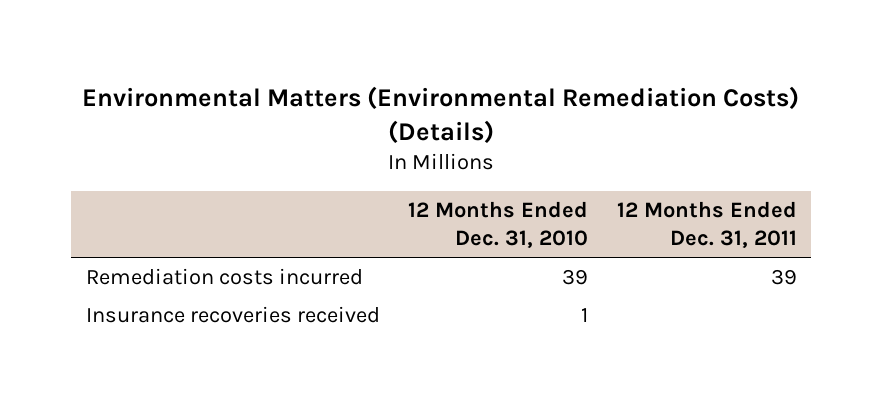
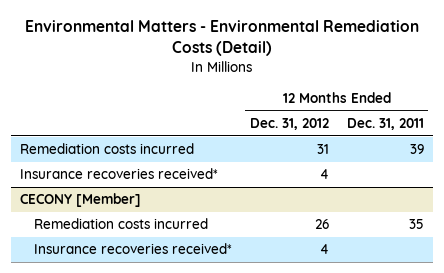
[82,85,800,144] Environmental Matters (Environmental Remediation Costs) (Details) -> [24,20,419,57] Environmental Matters - Environmental Remediation Costs (Detail)
[408,201,589,248] 12 Months Ended Dec. 31, 2010 -> none
none -> [249,118,329,131] Dec. 31, 2012
[85,305,380,323] Insurance recoveries received -> [19,168,218,180] Insurance recoveries received*
none -> [19,193,141,208] CECONY [Member]
none -> [33,218,208,230] Remediation costs incurred
none -> [33,243,232,255] Insurance recoveries received*

